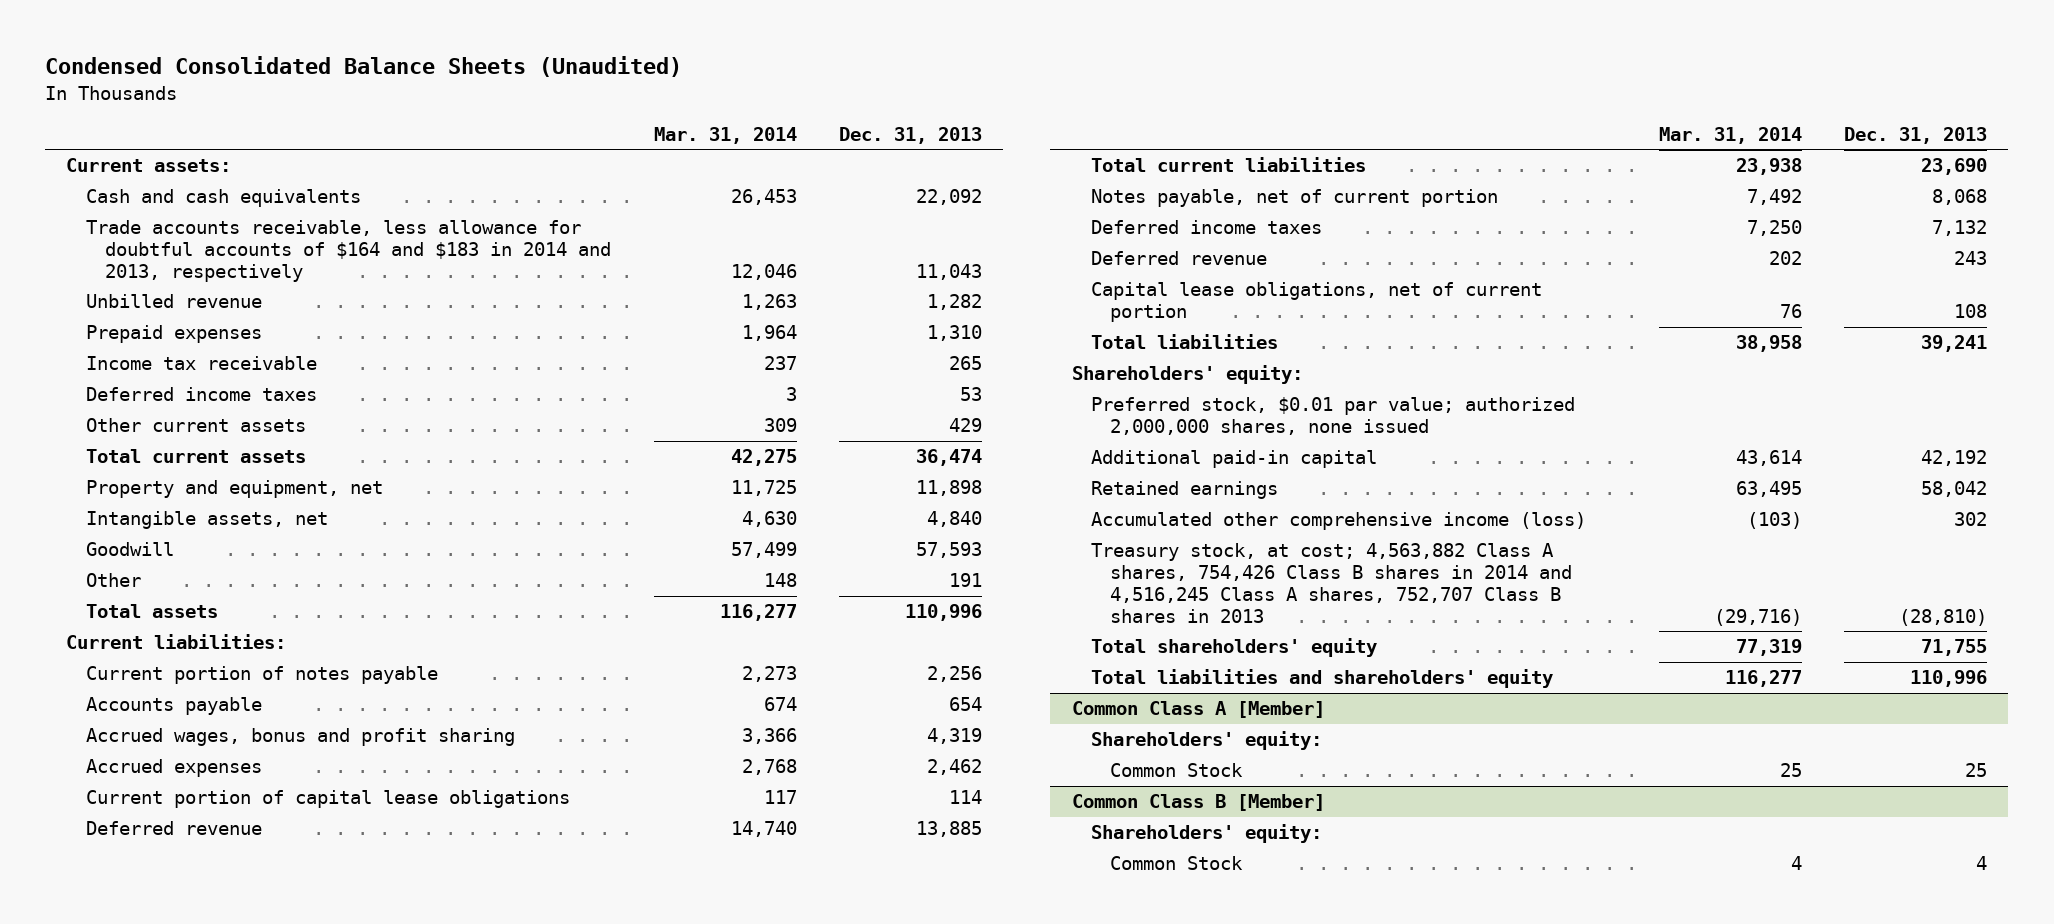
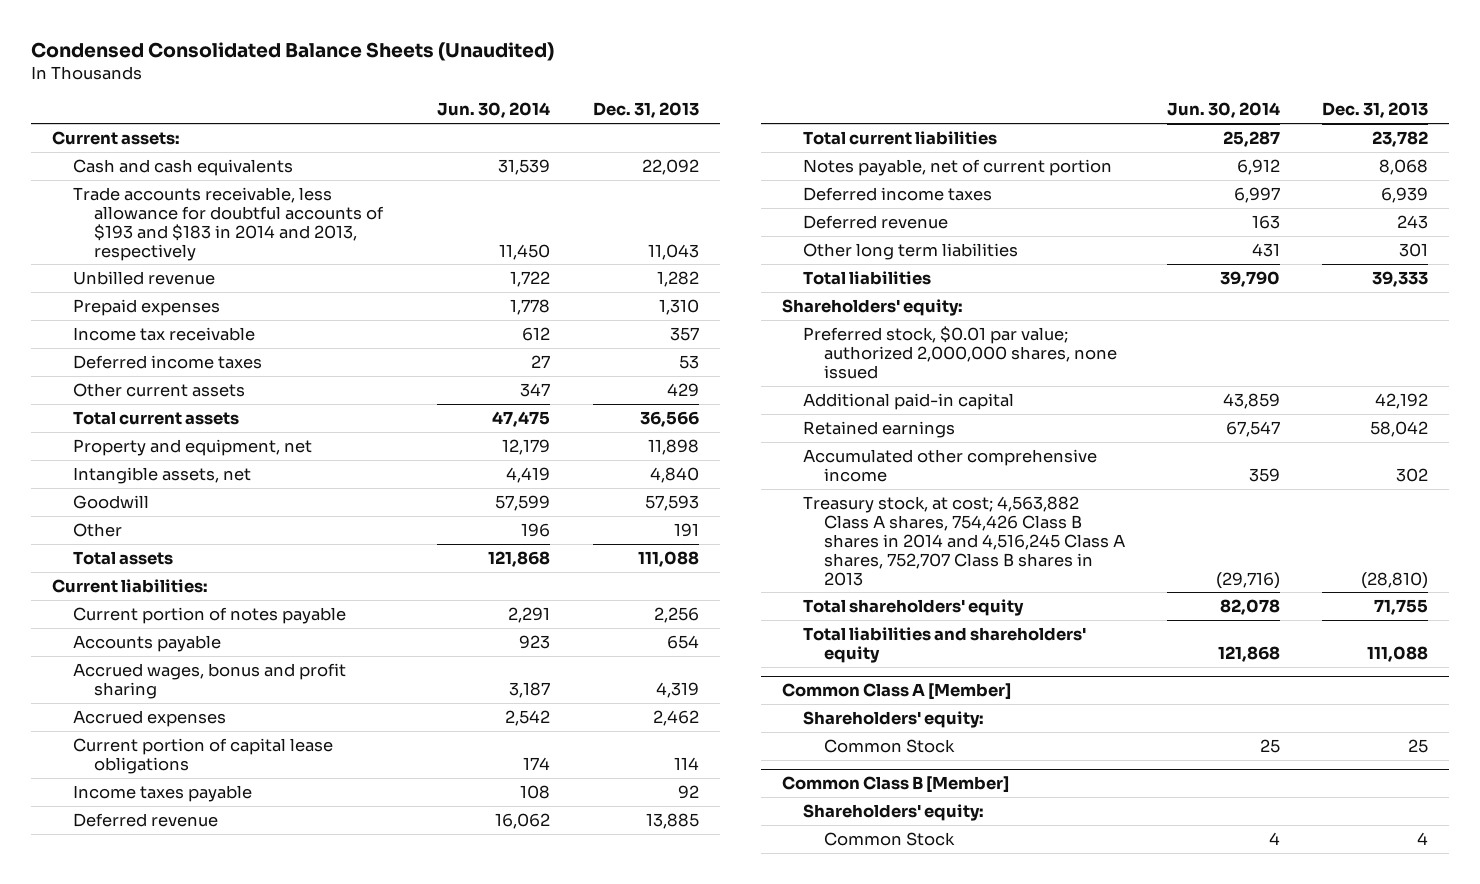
[653,126,797,144] Mar. 31, 2014 -> none
none -> [437,102,551,119] Jun. 30, 2014
[85,220,612,282] Trade accounts receivable, less allowance for doubtful accounts of $164 and $183 in 2014 and 2013, respectively -> [73,186,385,261] Trade accounts receivable, less allowance for doubtful accounts of $193 and $183 in 2014 and 2013, respectively
[949,356,983,371] 265 -> [669,326,699,341] 357
[916,449,983,467] 36,474 -> [639,410,699,427] 36,566
[905,604,983,622] 110,996 -> [637,550,699,567] 111,088
none -> [73,784,253,802] Income taxes payable
[1921,158,1988,176] 23,690 -> [1371,130,1428,147] 23,782
[1932,220,1988,237] 7,132 -> [1380,186,1428,203] 6,939
[1090,282,1542,323] Capital lease obligations, net of current portion -> none
none -> [802,242,1018,260] Other long term liabilities
[1921,335,1988,353] 39,241 -> [1371,270,1428,287] 39,333
[1090,512,1586,531] Accumulated other comprehensive income (loss) -> [802,448,1097,482] Accumulated other comprehensive income
[1910,670,1988,688] 110,996 -> [1366,645,1428,662] 111,088

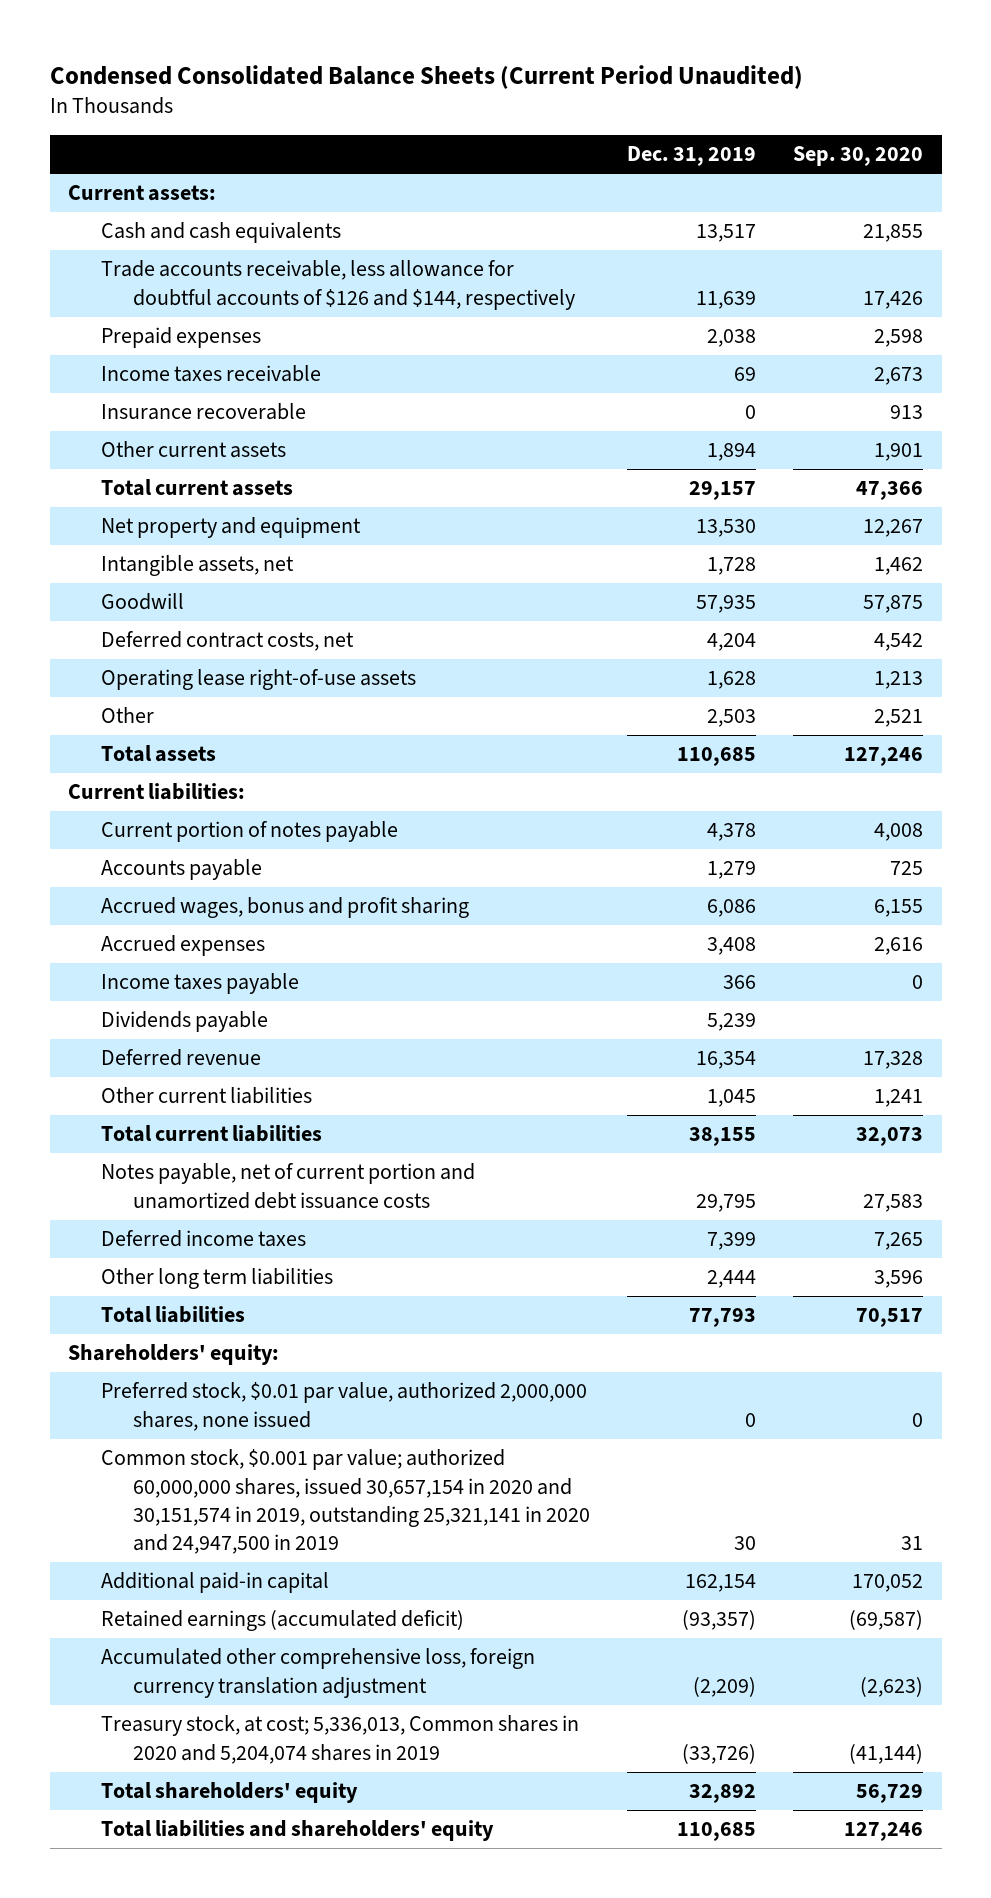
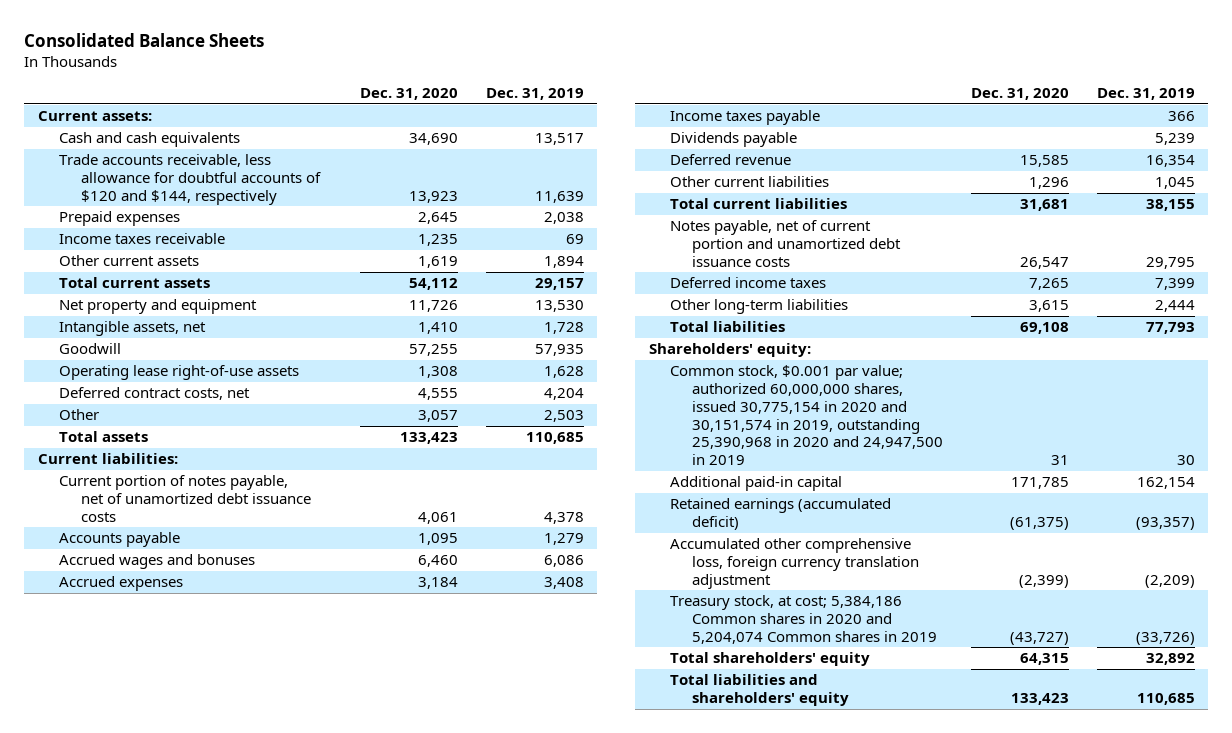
[49,64,803,89] Condensed Consolidated Balance Sheets (Current Period Unaudited) -> [23,32,264,47] Consolidated Balance Sheets
[793,146,924,167] Sep. 30, 2020 -> none
none -> [359,88,458,101] Dec. 31, 2020
[100,260,576,310] Trade accounts receivable, less allowance for doubtful accounts of $126 and $144, respectively -> [59,154,322,205] Trade accounts receivable, less allowance for doubtful accounts of $120 and $144, respectively
[100,403,306,421] Insurance recoverable -> none
[100,631,354,652] Deferred contract costs, net -> [59,387,251,401] Deferred contract costs, net
[100,821,398,843] Current portion of notes payable -> [59,475,312,522] Current portion of notes payable, net of unamortized debt issuance costs
[100,897,469,919] Accrued wages, bonus and profit sharing -> [59,554,256,570] Accrued wages and bonuses
[100,1268,333,1290] Other long term liabilities -> [670,299,849,315] Other long-term liabilities
[100,1382,587,1431] Preferred stock, $0.01 par value, authorized 2,000,000 shares, none issued -> none
[100,1449,591,1555] Common stock, $0.001 par value; authorized 60,000,000 shares, issued 30,657,154 in 2020 and 30,151,574 in 2019, outstanding 25,321,141 in 2020 and 24,947,500 in 2019 -> [670,365,944,466] Common stock, $0.001 par value; authorized 60,000,000 shares, issued 30,775,154 in 2020 and 30,151,574 in 2019, outstanding 25,390,968 in 2020 and 24,947,500 in 2019
[100,1715,579,1764] Treasury stock, at cost; 5,336,013, Common shares in 2020 and 5,204,074 shares in 2019 -> [670,595,938,644] Treasury stock, at cost; 5,384,186 Common shares in 2020 and 5,204,074 Common shares in 2019

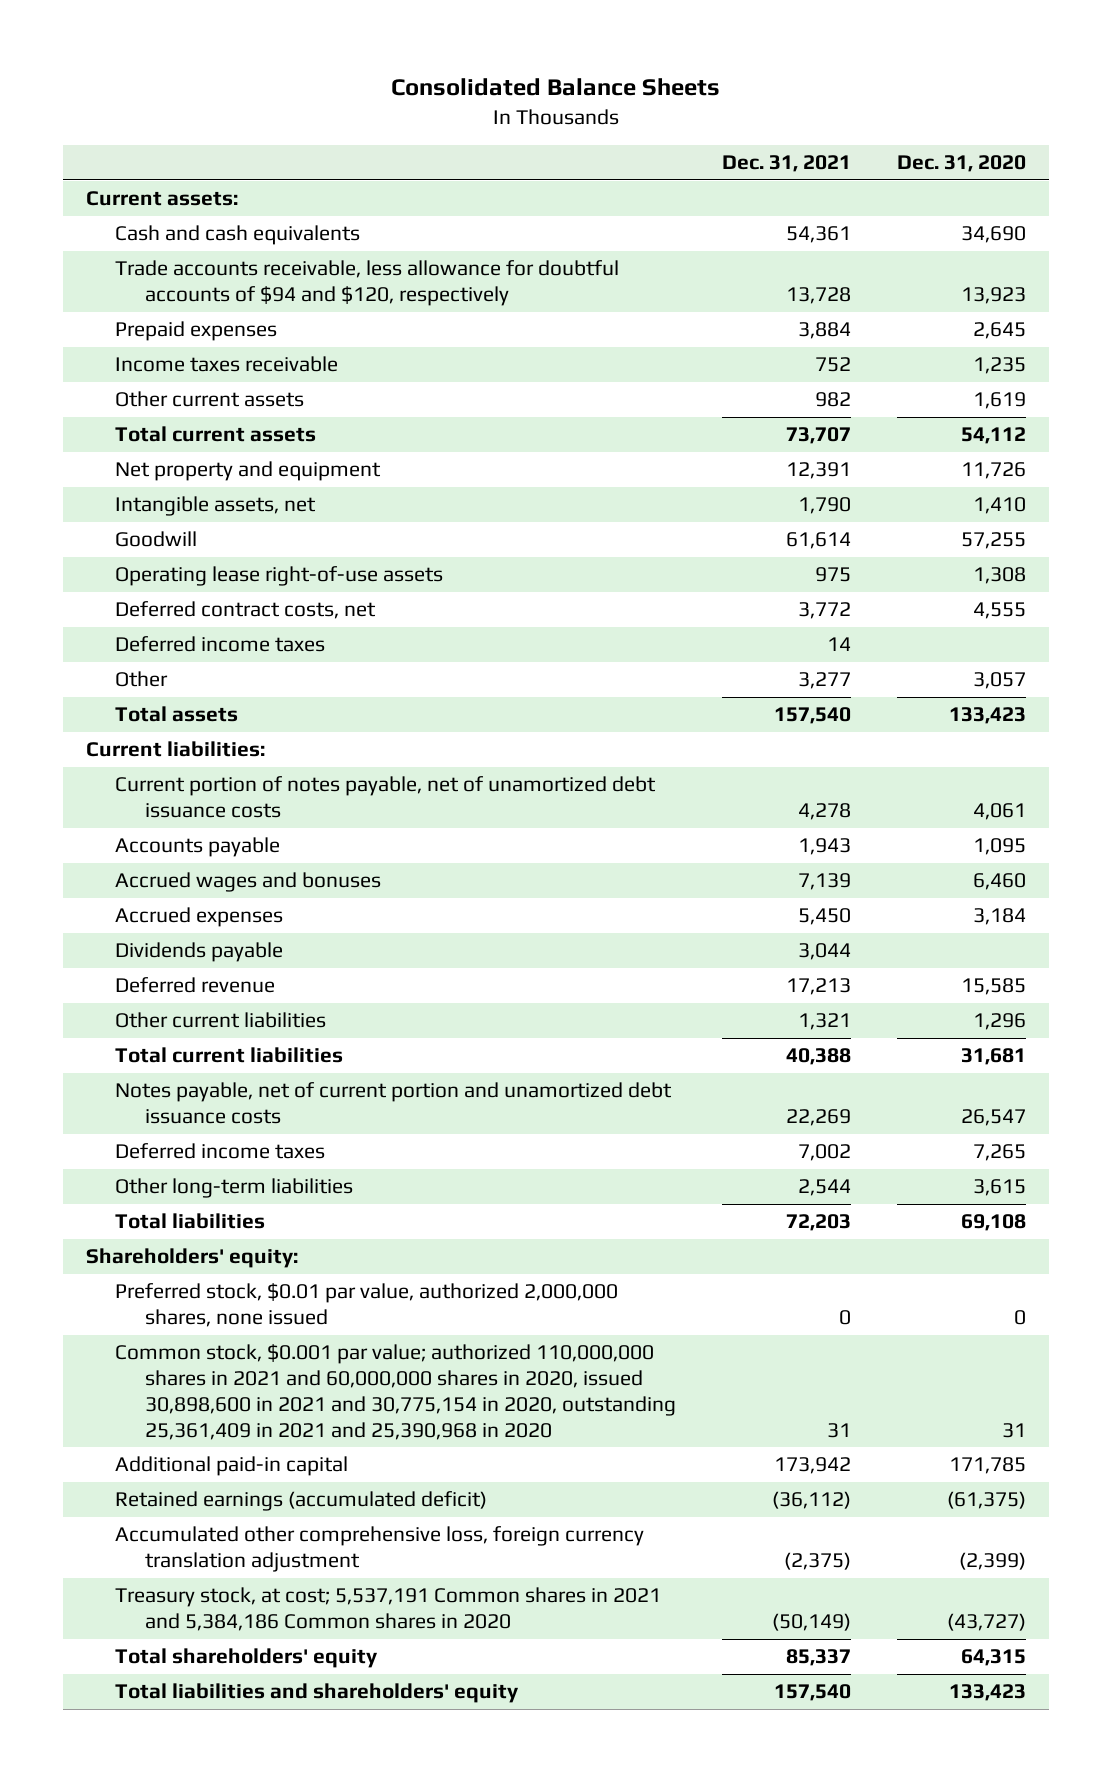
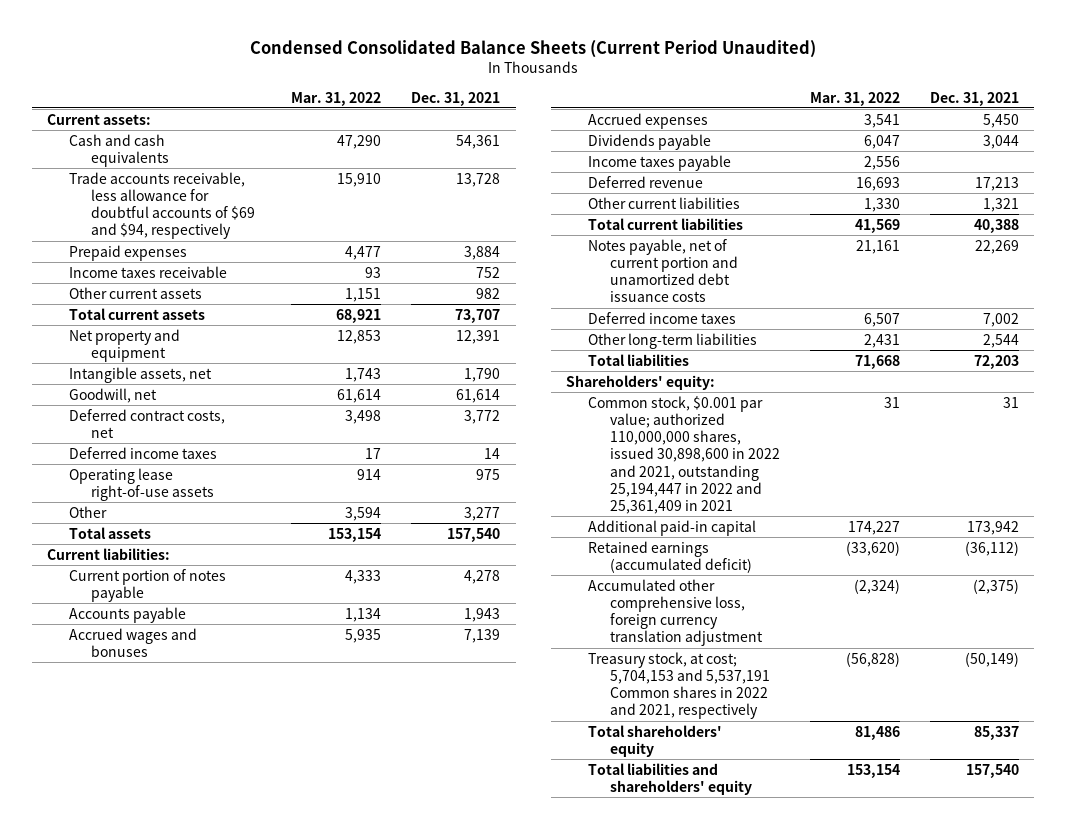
[390,78,720,97] Consolidated Balance Sheets -> [250,39,817,58] Condensed Consolidated Balance Sheets (Current Period Unaudited)
[897,155,1027,173] Dec. 31, 2020 -> none
none -> [291,91,382,106] Mar. 31, 2022
[115,260,620,307] Trade accounts receivable, less allowance for doubtful accounts of $94 and $120, respectively -> [68,171,255,240] Trade accounts receivable, less allowance for doubtful accounts of $69 and $94, respectively
[115,531,198,548] Goodwill -> [68,387,157,403] Goodwill, net
[115,566,444,587] Operating lease right-of-use assets -> [68,467,214,501] Operating lease right-of-use assets
[115,776,657,819] Current portion of notes payable, net of unamortized debt issuance costs -> [68,568,226,602] Current portion of notes payable
none -> [587,154,731,171] Income taxes payable
[115,1283,619,1328] Preferred stock, $0.01 par value, authorized 2,000,000 shares, none issued -> none
[115,1344,677,1440] Common stock, $0.001 par value; authorized 110,000,000 shares in 2021 and 60,000,000 shares in 2020, issued 30,898,600 in 2021 and 30,775,154 in 2020, outstanding 25,361,409 in 2021 and 25,390,968 in 2020 -> [587,395,780,515] Common stock, $0.001 par value; authorized 110,000,000 shares, issued 30,898,600 in 2022 and 2021, outstanding 25,194,447 in 2022 and 25,361,409 in 2021
[115,1587,662,1632] Treasury stock, at cost; 5,537,191 Common shares in 2021 and 5,384,186 Common shares in 2020 -> [587,651,770,720] Treasury stock, at cost; 5,704,153 and 5,537,191 Common shares in 2022 and 2021, respectively

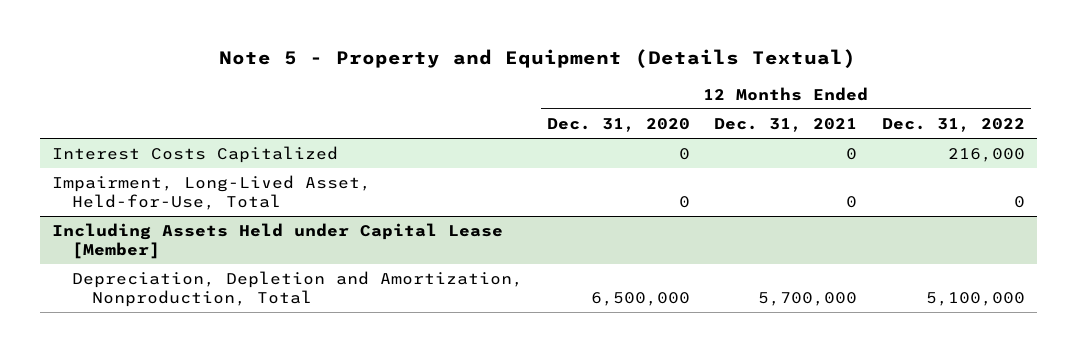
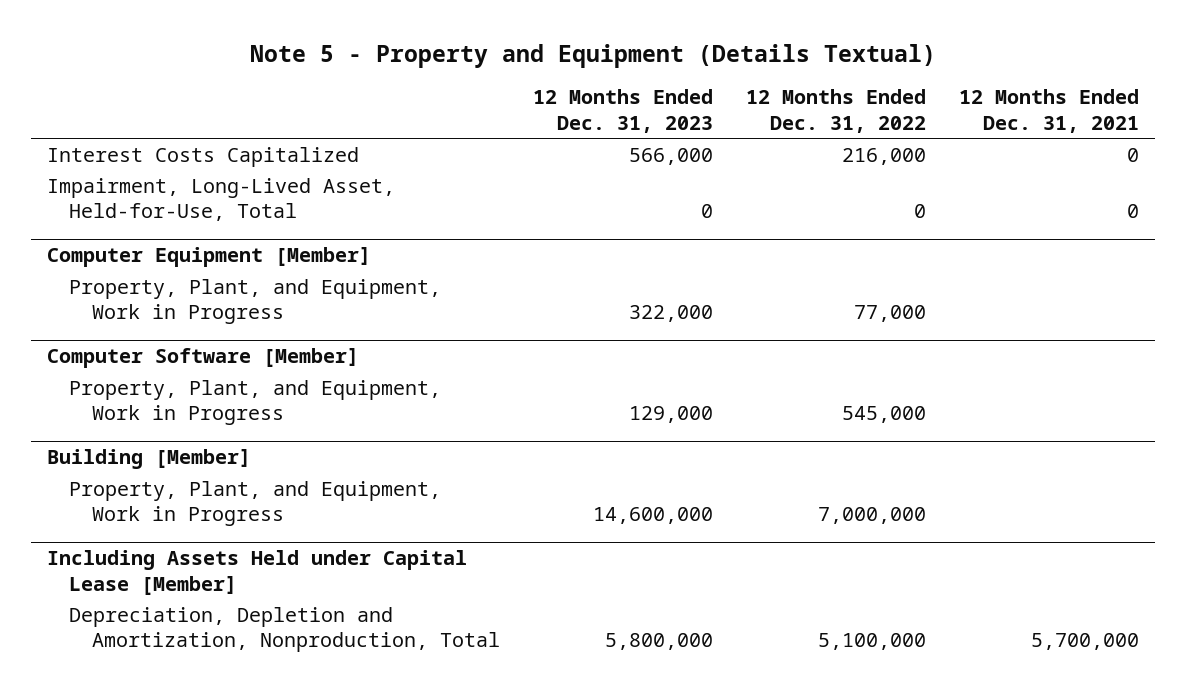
[547,117,691,132] Dec. 31, 2020 -> none
none -> [532,89,713,134] 12 Months Ended Dec. 31, 2023
none -> [47,247,372,268] Computer Equipment [Member]
none -> [69,278,442,325] Property, Plant, and Equipment, Work in Progress
none -> [47,348,360,369] Computer Software [Member]
none -> [69,379,442,426] Property, Plant, and Equipment, Work in Progress
none -> [47,449,252,470] Building [Member]
none -> [69,480,442,527] Property, Plant, and Equipment, Work in Progress

